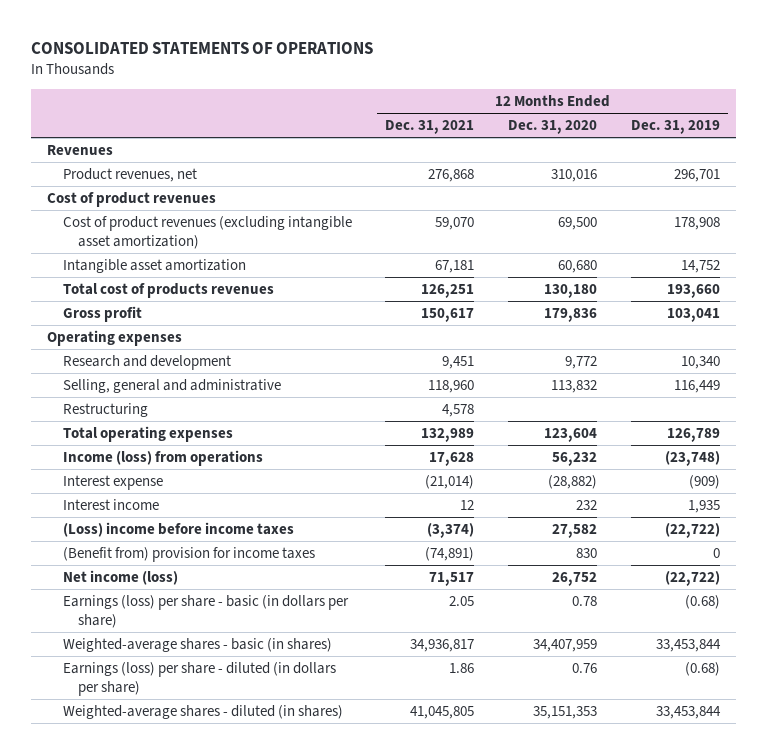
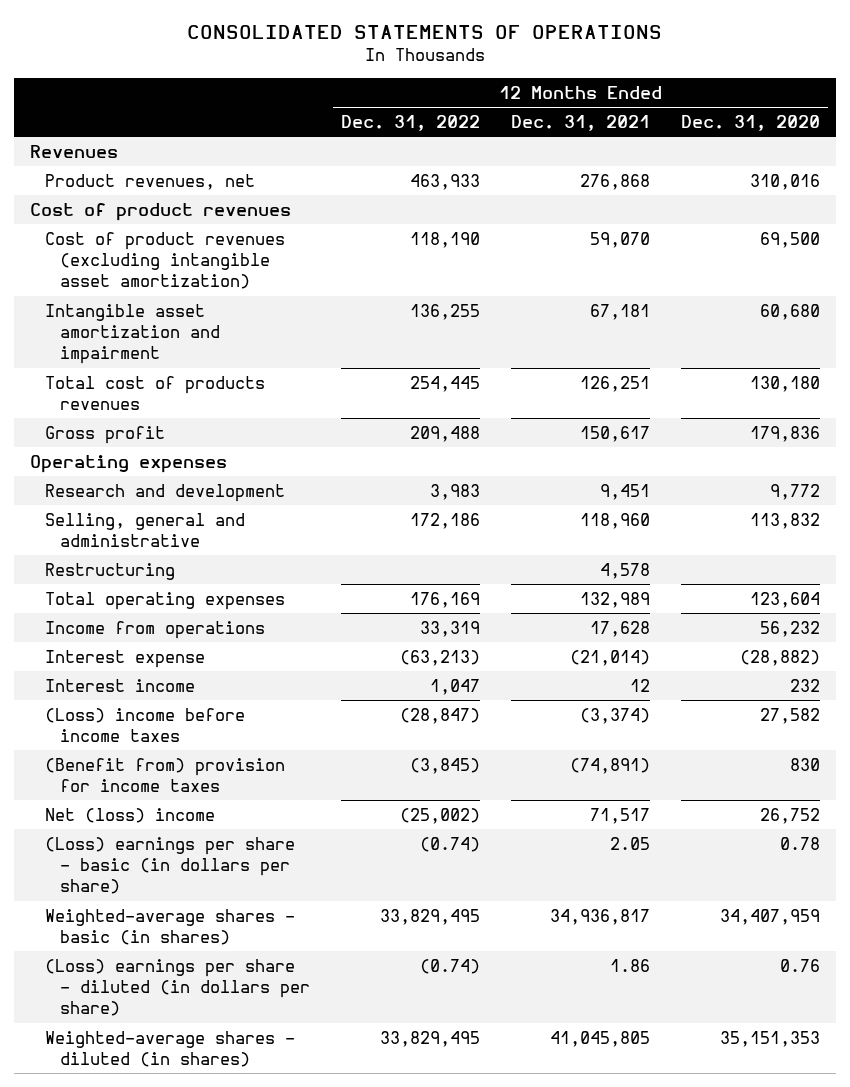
[630,119,720,134] Dec. 31, 2019 -> none
none -> [341,114,481,131] Dec. 31, 2022
[62,258,246,273] Intangible asset amortization -> [44,303,221,365] Intangible asset amortization and impairment
[62,449,263,466] Income (loss) from operations -> [44,620,265,639] Income from operations
[62,569,178,585] Net income (loss) -> [44,807,215,823] Net (loss) income
[62,594,349,628] Earnings (loss) per share - basic (in dollars per share) -> [44,836,295,895] (Loss) earnings per share - basic (in dollars per share)
[62,661,336,696] Earnings (loss) per share - diluted (in dollars per share) -> [44,958,311,1017] (Loss) earnings per share - diluted (in dollars per share)

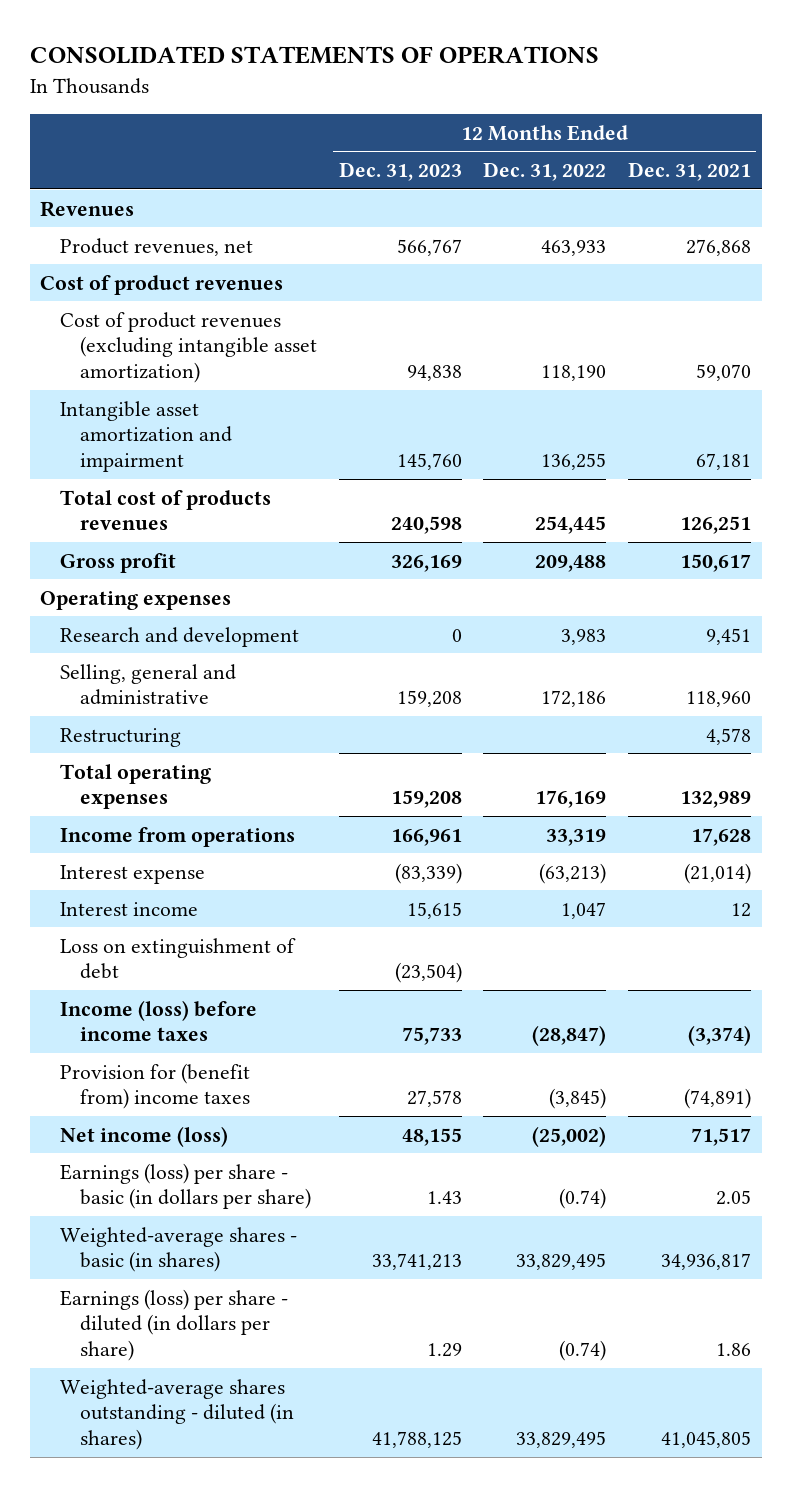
[681,114,821,131] Dec. 31, 2020 -> none
none -> [338,162,462,182] Dec. 31, 2023
none -> [60,937,297,980] Loss on extinguishment of debt
[44,707,245,742] (Loss) income before income taxes -> [60,999,258,1042] Income (loss) before income taxes
[44,757,285,792] (Benefit from) provision for income taxes -> [60,1062,251,1110] Provision for (benefit from) income taxes
[44,807,215,823] Net (loss) income -> [60,1125,229,1147] Net income (loss)
[44,836,295,895] (Loss) earnings per share - basic (in dollars per share) -> [60,1162,311,1210] Earnings (loss) per share - basic (in dollars per share)
[44,958,311,1017] (Loss) earnings per share - diluted (in dollars per share) -> [60,1288,289,1362] Earnings (loss) per share - diluted (in dollars per share)
[44,1030,295,1067] Weighted-average shares - diluted (in shares) -> [60,1378,294,1451] Weighted-average shares outstanding - diluted (in shares)

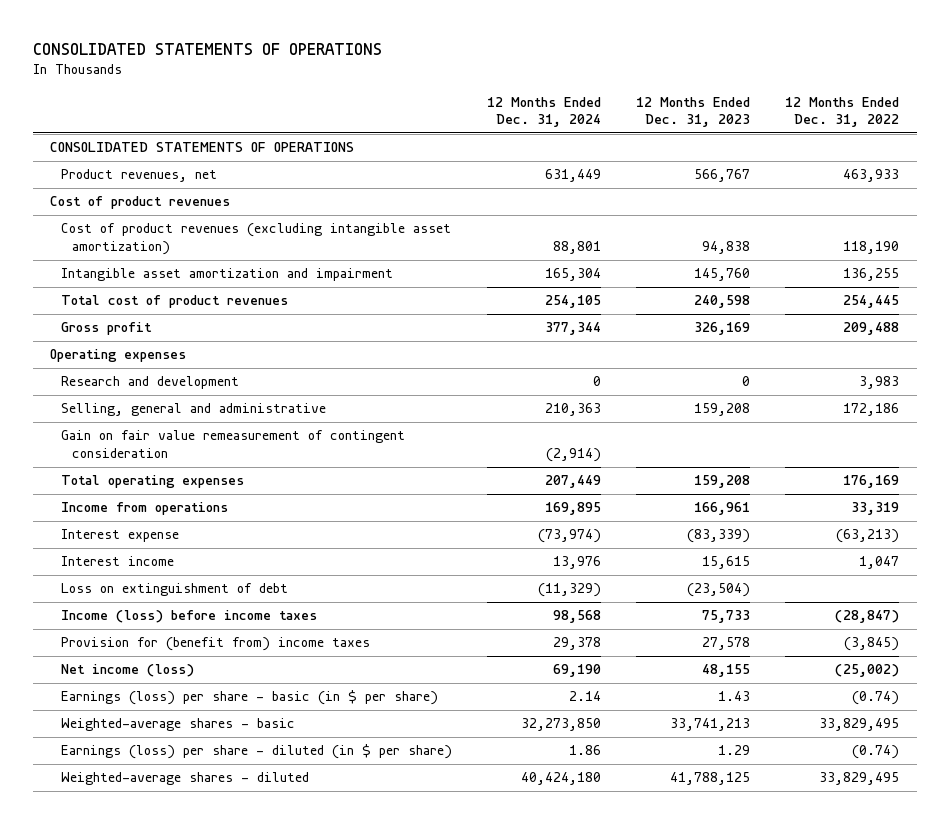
[628,162,752,182] Dec. 31, 2021 -> none
none -> [487,96,602,128] 12 Months Ended Dec. 31, 2024
[40,200,135,217] Revenues -> none
none -> [50,142,355,153] CONSOLIDATED STATEMENTS OF OPERATIONS
[60,489,272,531] Total cost of products revenues -> [61,295,289,309] Total cost of product revenues
[60,727,182,747] Restructuring -> none
none -> [61,430,406,459] Gain on fair value remeasurement of contingent consideration
[60,1162,311,1210] Earnings (loss) per share - basic (in dollars per share) -> [61,690,439,706] Earnings (loss) per share - basic (in $ per share)
[60,1226,298,1273] Weighted-average shares - basic (in shares) -> [61,718,296,732] Weighted-average shares - basic
[60,1288,289,1362] Earnings (loss) per share - diluted (in dollars per share) -> [61,744,453,760] Earnings (loss) per share - diluted (in $ per share)
[60,1378,294,1451] Weighted-average shares outstanding - diluted (in shares) -> [61,772,310,786] Weighted-average shares - diluted

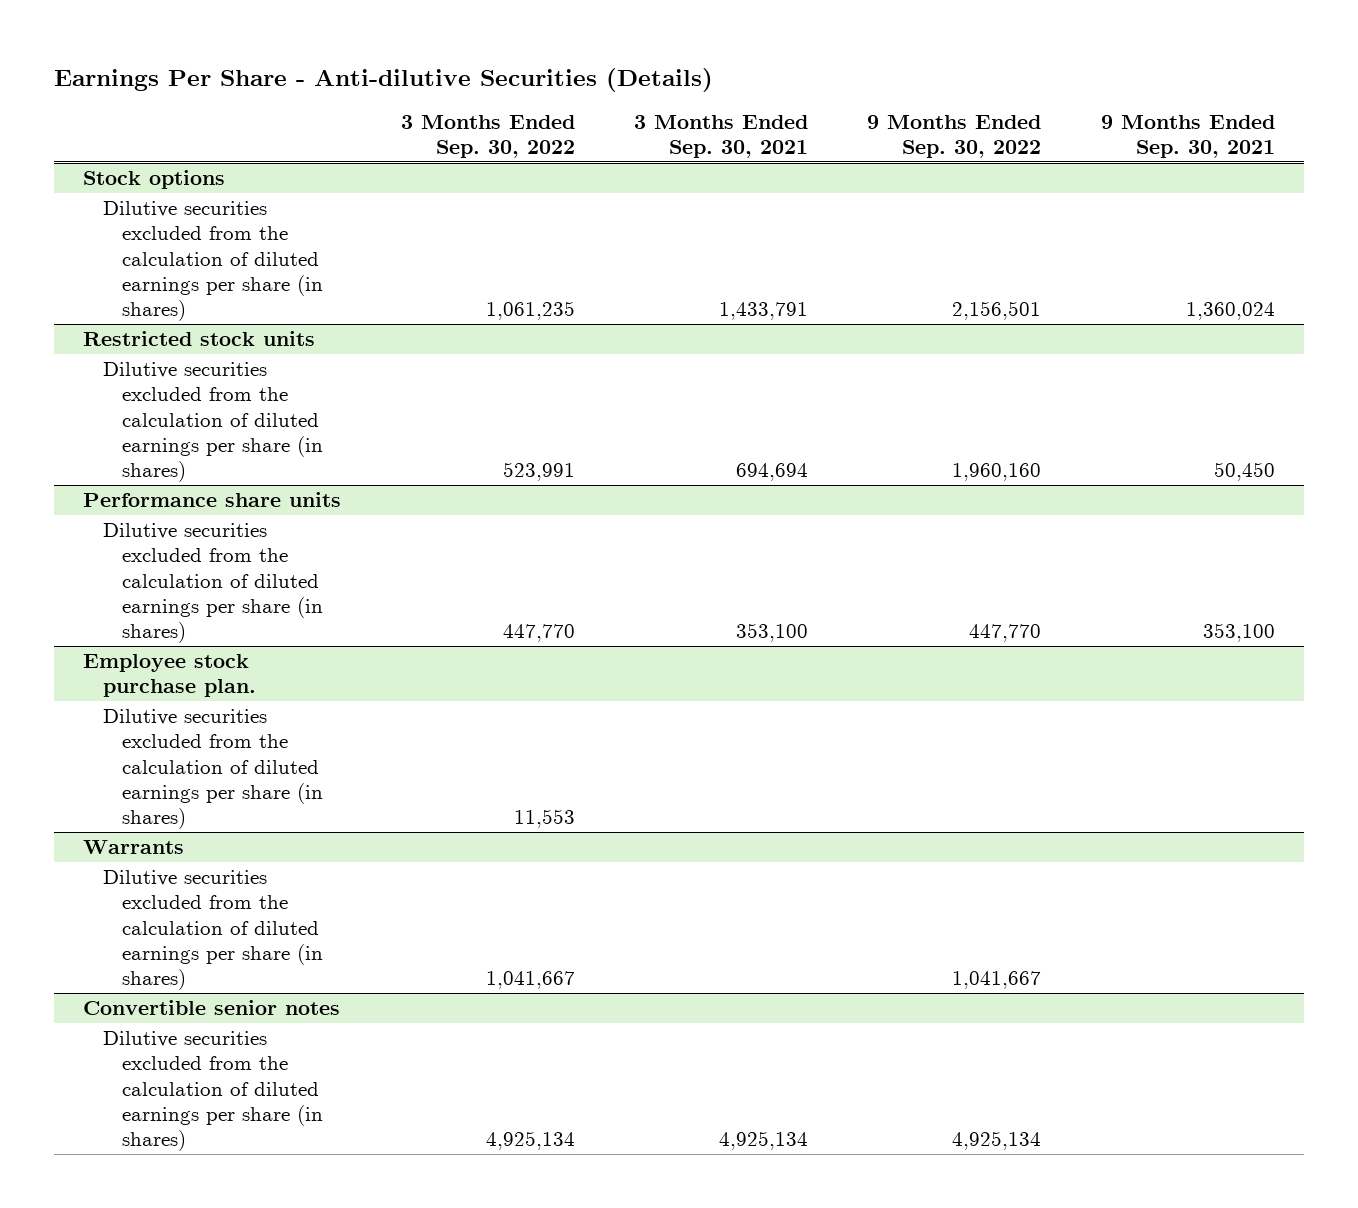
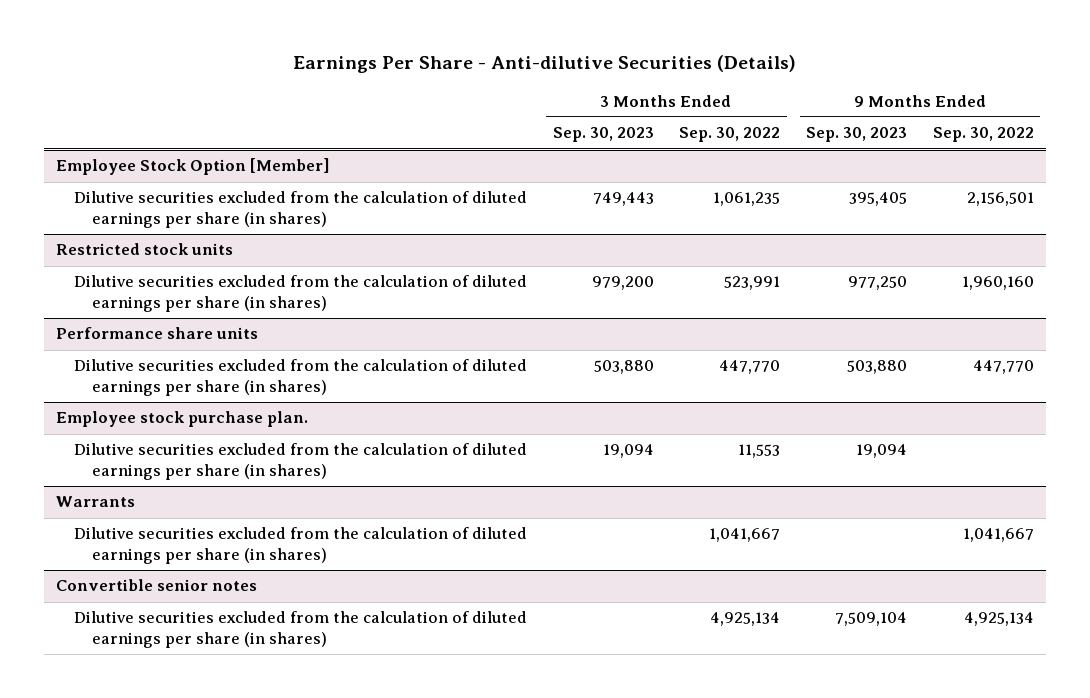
[633,114,808,158] 3 Months Ended Sep. 30, 2021 -> none
[1100,114,1275,158] 9 Months Ended Sep. 30, 2021 -> none
none -> [552,127,654,143] Sep. 30, 2023
none -> [805,127,907,143] Sep. 30, 2023
[83,170,226,190] Stock options -> [56,158,331,176] Employee Stock Option [Member]

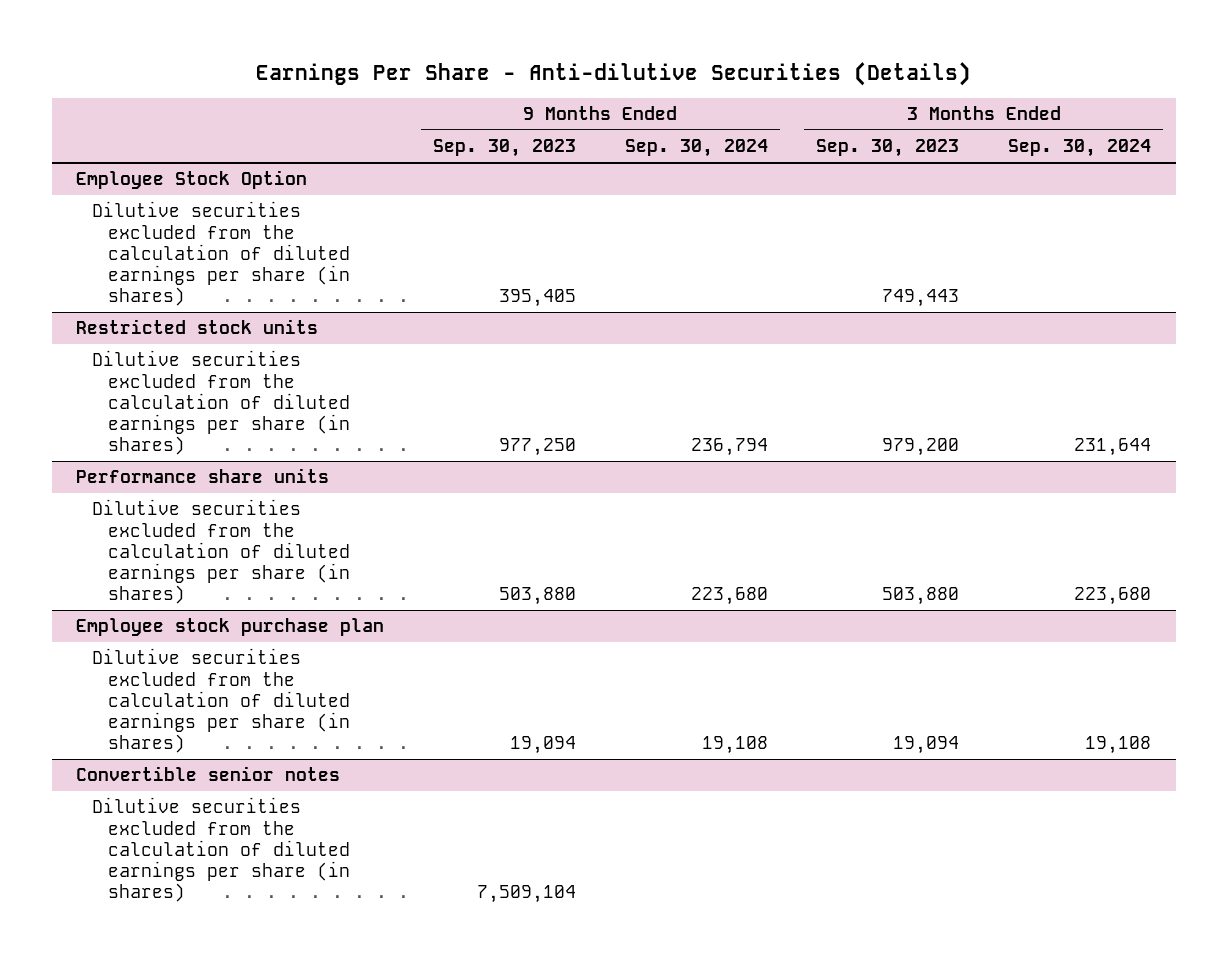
[679,127,781,143] Sep. 30, 2022 -> none
[932,127,1034,143] Sep. 30, 2022 -> none
none -> [624,139,768,158] Sep. 30, 2024
none -> [1008,139,1152,158] Sep. 30, 2024
[56,158,331,176] Employee Stock Option [Member] -> [76,170,308,190] Employee Stock Option
[56,411,309,428] Employee stock purchase plan. -> [76,618,385,637] Employee stock purchase plan
[56,496,136,508] Warrants -> none
[73,527,527,564] Dilutive securities excluded from the calculation of diluted earnings per share (in shares) -> none

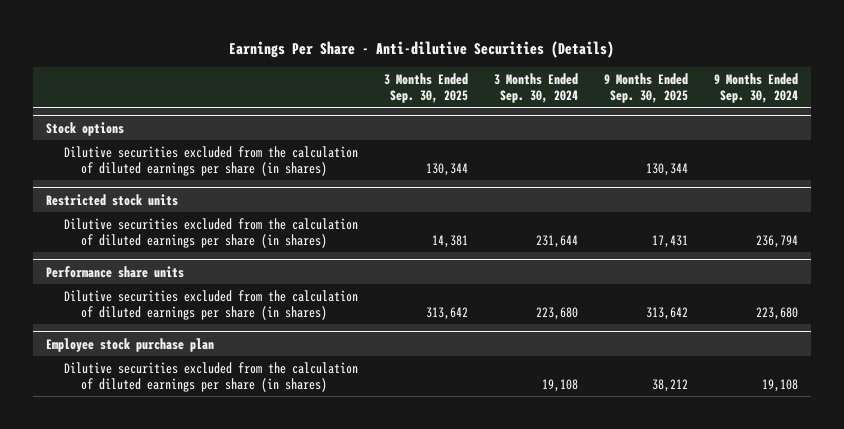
[432,139,576,158] Sep. 30, 2023 -> none
[816,139,960,158] Sep. 30, 2023 -> none
none -> [383,73,468,103] 3 Months Ended Sep. 30, 2025
none -> [604,73,689,103] 9 Months Ended Sep. 30, 2025
[76,170,308,190] Employee Stock Option -> [45,121,124,136] Stock options
[76,766,341,782] Convertible senior notes -> none
[91,797,350,903] Dilutive securities excluded from the calculation of diluted earnings per share (in shares) -> none

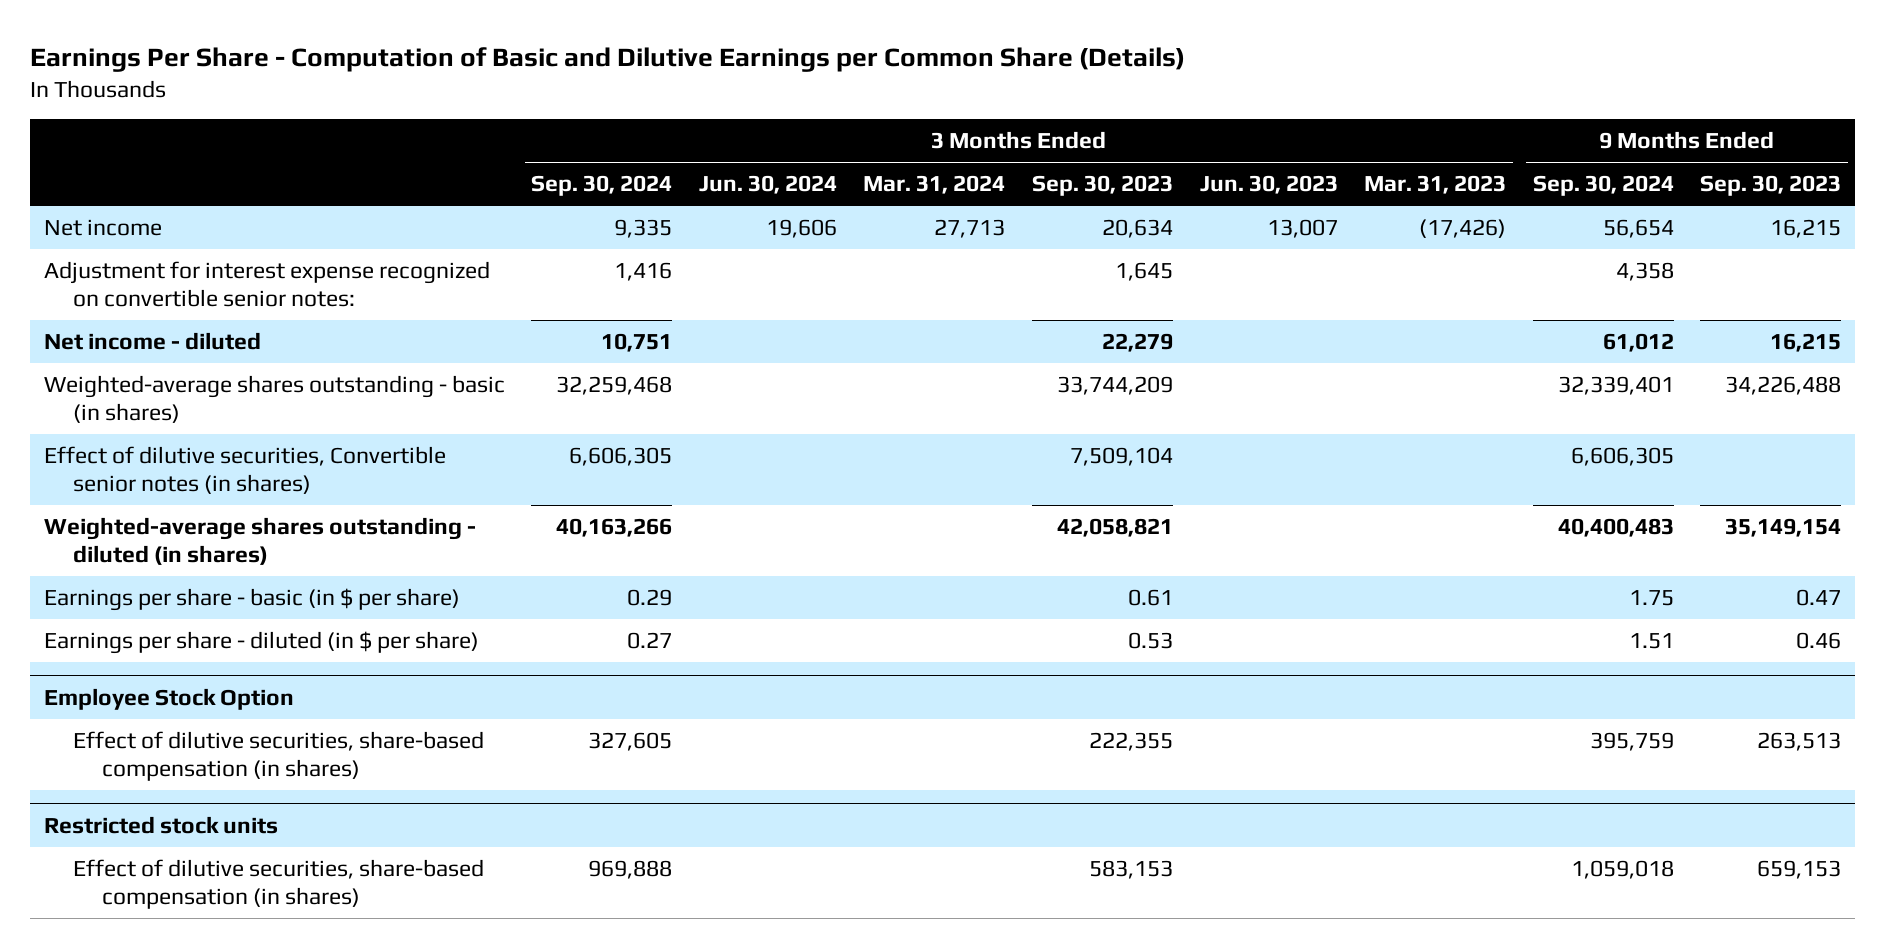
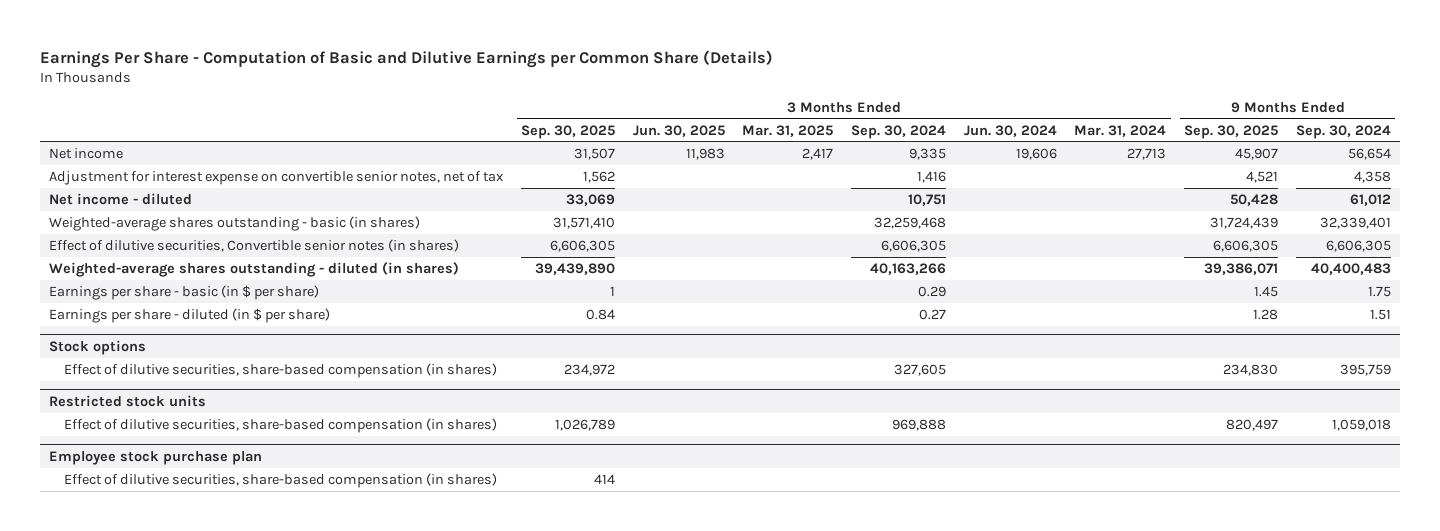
[1031,175,1173,197] Sep. 30, 2023 -> none
[1199,175,1338,195] Jun. 30, 2023 -> none
[1364,175,1507,195] Mar. 31, 2023 -> none
[1700,175,1842,197] Sep. 30, 2023 -> none
none -> [520,124,615,139] Sep. 30, 2025
none -> [632,124,725,137] Jun. 30, 2025
none -> [742,124,834,137] Mar. 31, 2025
none -> [1184,124,1279,139] Sep. 30, 2025
[43,260,490,307] Adjustment for interest expense recognized on convertible senior notes: -> [49,170,505,185] Adjustment for interest expense on convertible senior notes, net of tax
[43,687,294,710] Employee Stock Option -> [49,339,147,355] Stock options
none -> [49,450,263,465] Employee stock purchase plan
none -> [64,472,498,488] Effect of dilutive securities, share-based compensation (in shares)

